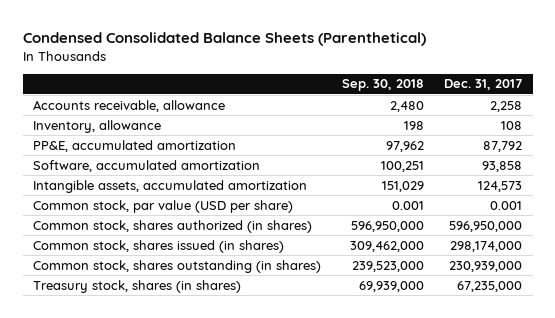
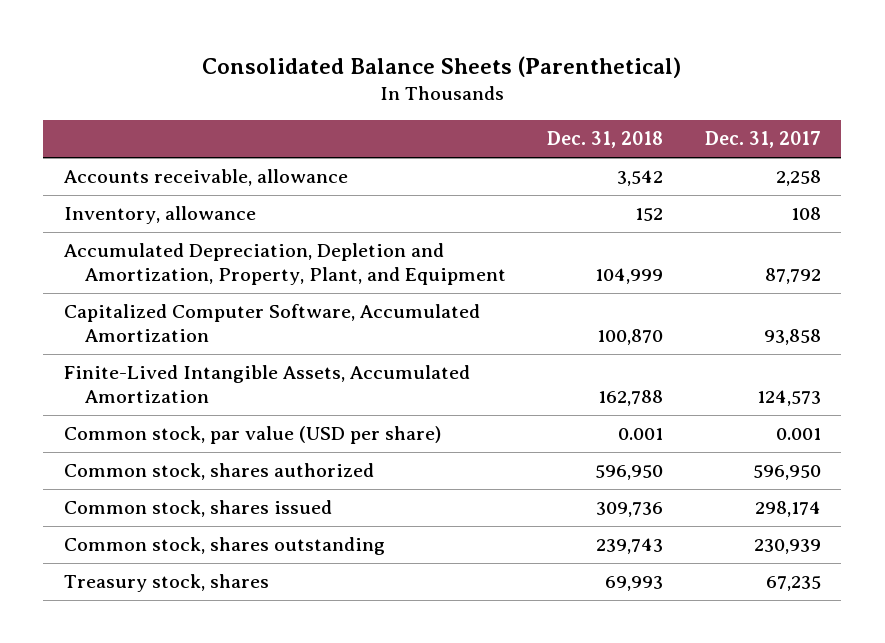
[22,32,426,47] Condensed Consolidated Balance Sheets (Parenthetical) -> [202,55,682,78] Consolidated Balance Sheets (Parenthetical)
[341,79,424,92] Sep. 30, 2018 -> none
none -> [547,131,664,149] Dec. 31, 2018
[33,139,237,152] PP&E, accumulated amortization -> [64,243,507,286] Accumulated Depreciation, Depletion and Amortization, Property, Plant, and Equipment
[33,159,261,172] Software, accumulated amortization -> [64,304,481,343] Capitalized Computer Software, Accumulated Amortization
[33,179,308,193] Intangible assets, accumulated amortization -> [64,365,471,404] Finite-Lived Intangible Assets, Accumulated Amortization
[33,219,313,233] Common stock, shares authorized (in shares) -> [64,463,375,481] Common stock, shares authorized
[449,220,523,232] 596,950,000 -> [752,465,821,481] 596,950
[33,239,285,253] Common stock, shares issued (in shares) -> [64,500,333,518] Common stock, shares issued
[450,240,523,252] 298,174,000 -> [754,501,821,518] 298,174
[33,259,322,273] Common stock, shares outstanding (in shares) -> [64,537,386,556] Common stock, shares outstanding
[449,260,523,272] 230,939,000 -> [753,539,821,555] 230,939
[33,279,242,293] Treasury stock, shares (in shares) -> [64,574,270,593] Treasury stock, shares
[457,280,523,292] 67,235,000 -> [765,576,821,592] 67,235

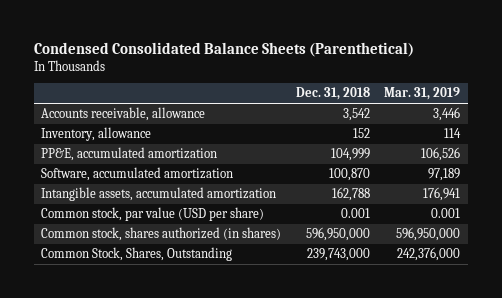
[202,55,682,78] Consolidated Balance Sheets (Parenthetical) -> [34,41,415,57] Condensed Consolidated Balance Sheets (Parenthetical)
[704,131,821,149] Dec. 31, 2017 -> none
none -> [384,87,461,101] Mar. 31, 2019
[64,243,507,286] Accumulated Depreciation, Depletion and Amortization, Property, Plant, and Equipment -> [41,147,218,162] PP&E, accumulated amortization
[64,304,481,343] Capitalized Computer Software, Accumulated Amortization -> [41,167,234,182] Software, accumulated amortization
[64,365,471,404] Finite-Lived Intangible Assets, Accumulated Amortization -> [41,187,277,202] Intangible assets, accumulated amortization
[64,500,333,518] Common stock, shares issued -> none
[64,574,270,593] Treasury stock, shares -> none
[64,463,375,481] Common stock, shares authorized -> [41,227,282,242] Common stock, shares authorized (in shares)
[595,465,664,481] 596,950 -> [305,227,370,242] 596,950,000
[64,537,386,556] Common stock, shares outstanding -> [41,247,233,262] Common Stock, Shares, Outstanding
[596,538,664,555] 239,743 -> [306,248,370,262] 239,743,000

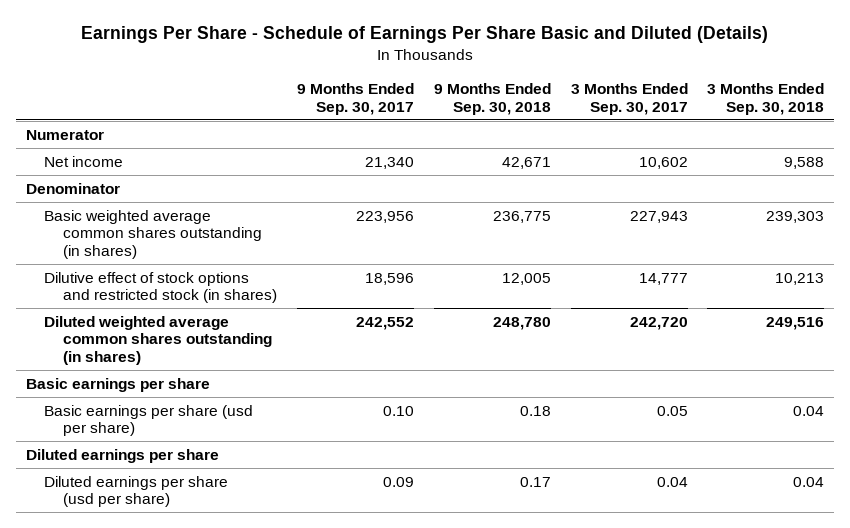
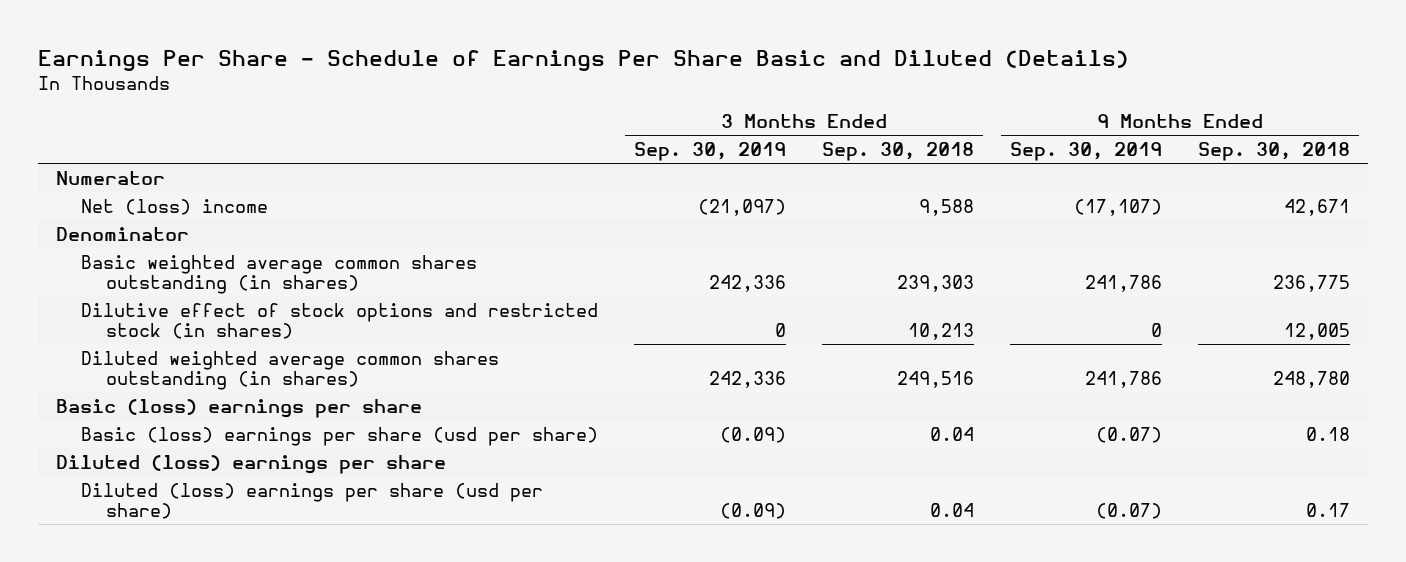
[296,83,414,115] 9 Months Ended Sep. 30, 2017 -> none
[570,83,688,115] 3 Months Ended Sep. 30, 2017 -> none
none -> [633,142,786,162] Sep. 30, 2019
none -> [1009,142,1162,162] Sep. 30, 2019
[44,155,124,167] Net income -> [81,198,269,215] Net (loss) income
[25,377,210,392] Basic earnings per share -> [56,398,423,418] Basic (loss) earnings per share
[44,404,254,437] Basic earnings per share (usd per share) -> [81,426,599,446] Basic (loss) earnings per share (usd per share)
[25,448,219,463] Diluted earnings per share -> [56,454,447,474] Diluted (loss) earnings per share
[44,475,229,508] Diluted earnings per share (usd per share) -> [81,482,544,520] Diluted (loss) earnings per share (usd per share)

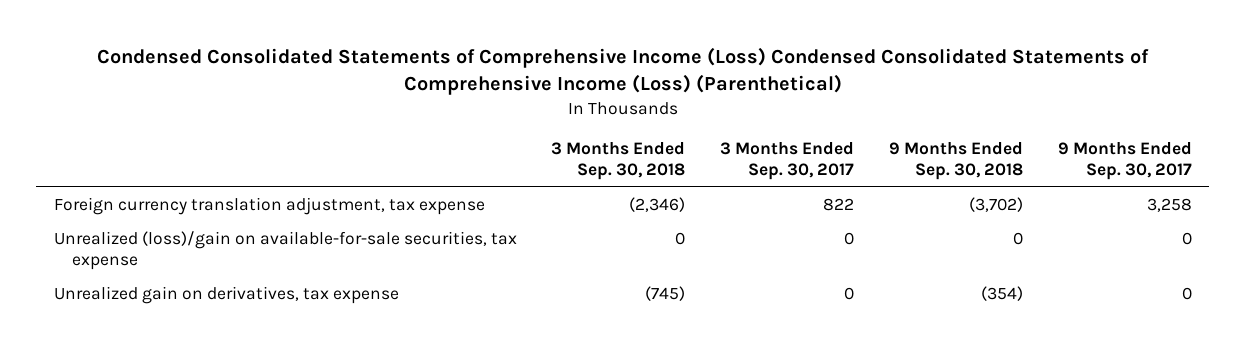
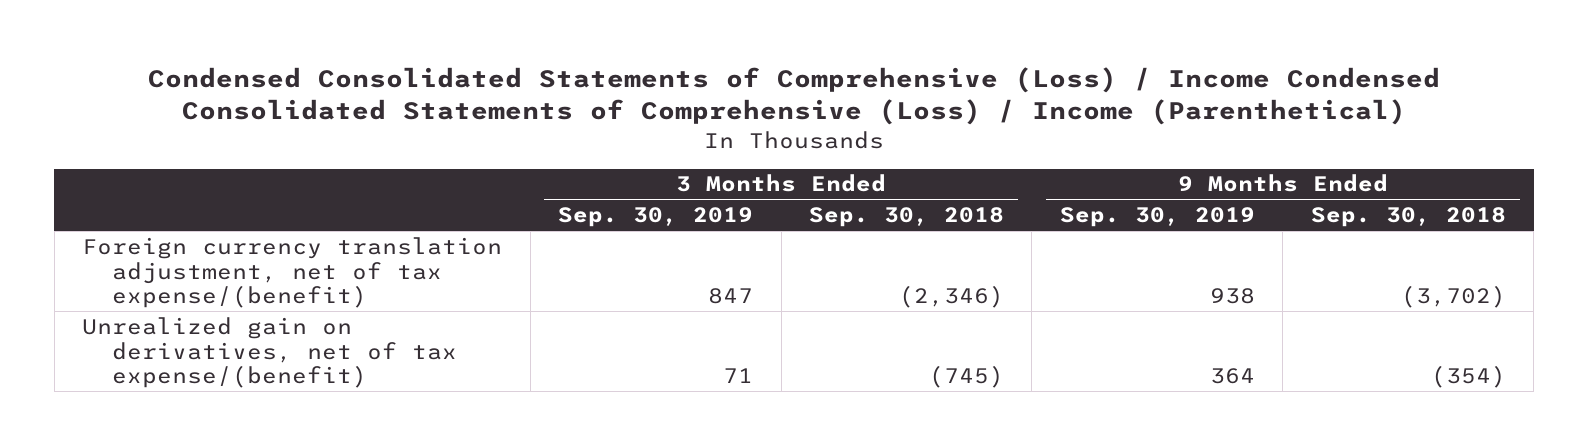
[96,47,1149,96] Condensed Consolidated Statements of Comprehensive Income (Loss) Condensed Consolidated Statements of Comprehensive Income (Loss) (Parenthetical) -> [148,66,1441,126] Condensed Consolidated Statements of Comprehensive (Loss) / Income Condensed Consolidated Statements of Comprehensive (Loss) / Income (Parenthetical)
[720,141,855,180] 3 Months Ended Sep. 30, 2017 -> none
[1057,141,1192,180] 9 Months Ended Sep. 30, 2017 -> none
none -> [558,207,754,228] Sep. 30, 2019
none -> [1059,207,1255,228] Sep. 30, 2019
[53,230,517,270] Unrealized (loss)/gain on available-for-sale securities, tax expense -> none
[53,196,485,215] Foreign currency translation adjustment, tax expense -> [82,236,503,309] Foreign currency translation adjustment, net of tax expense/(benefit)
[53,285,399,304] Unrealized gain on derivatives, tax expense -> [82,316,458,389] Unrealized gain on derivatives, net of tax expense/(benefit)

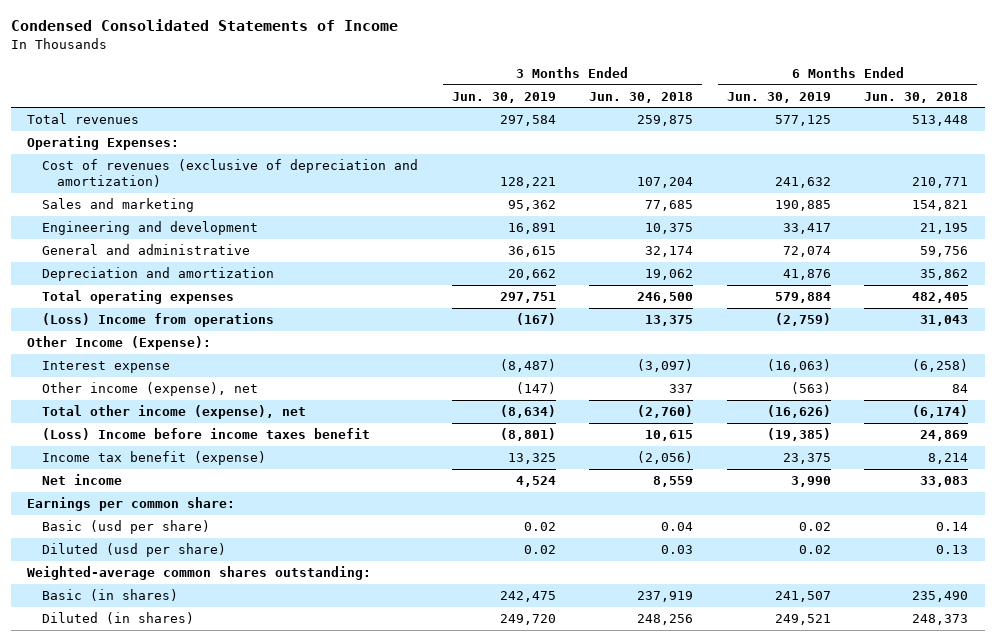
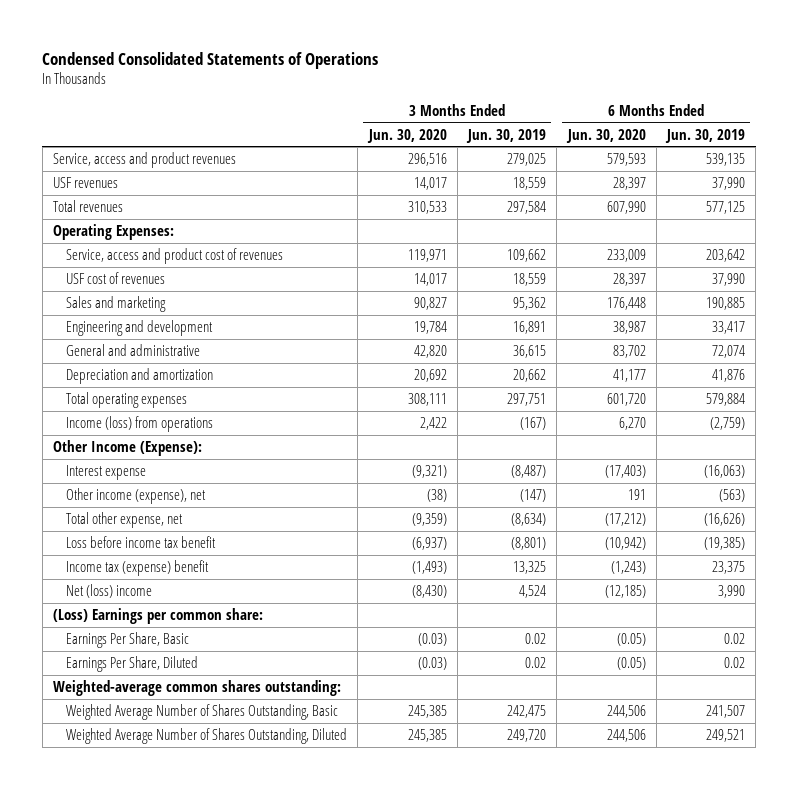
[10,19,398,32] Condensed Consolidated Statements of Income -> [42,51,379,69] Condensed Consolidated Statements of Operations
[589,91,694,103] Jun. 30, 2018 -> none
[864,91,969,103] Jun. 30, 2018 -> none
none -> [366,128,447,143] Jun. 30, 2020
none -> [565,128,646,143] Jun. 30, 2020
none -> [53,151,237,168] Service, access and product revenues
none -> [53,176,119,188] USF revenues
[42,159,419,188] Cost of revenues (exclusive of depreciation and amortization) -> none
none -> [66,247,284,264] Service, access and product cost of revenues
none -> [66,271,166,284] USF cost of revenues
[42,313,275,328] (Loss) Income from operations -> [66,415,214,432] Income (loss) from operations
[42,405,307,420] Total other income (expense), net -> [66,511,184,528] Total other expense, net
[42,428,371,441] (Loss) Income before income taxes benefit -> [66,535,217,548] Loss before income tax benefit
[42,451,267,466] Income tax benefit (expense) -> [66,559,210,576] Income tax (expense) benefit
[42,474,123,486] Net income -> [66,583,153,598] Net (loss) income
[27,497,236,512] Earnings per common share: -> [53,607,264,624] (Loss) Earnings per common share:
[42,520,211,535] Basic (usd per share) -> [66,631,190,648] Earnings Per Share, Basic
[42,543,227,558] Diluted (usd per share) -> [66,655,199,672] Earnings Per Share, Diluted
[42,589,179,602] Basic (in shares) -> [66,703,339,720] Weighted Average Number of Shares Outstanding, Basic
[42,612,195,625] Diluted (in shares) -> [66,727,348,744] Weighted Average Number of Shares Outstanding, Diluted

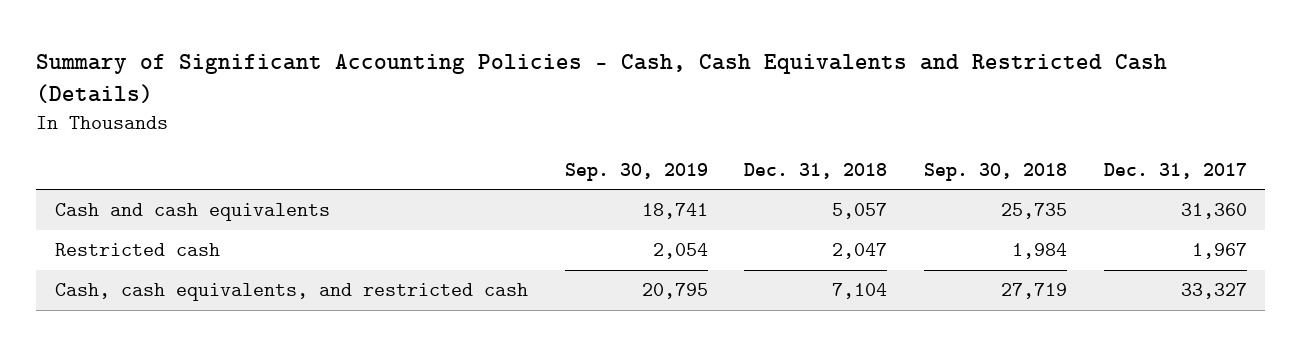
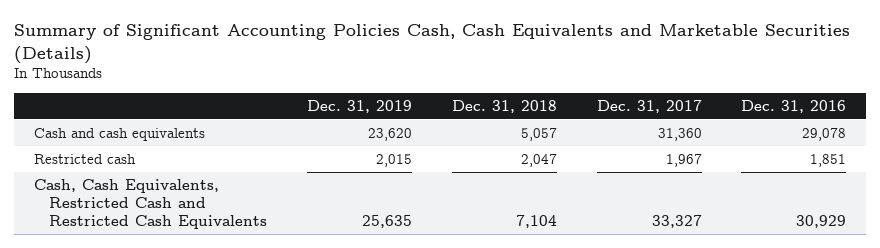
[36,53,1168,103] Summary of Significant Accounting Policies - Cash, Cash Equivalents and Restricted Cash (Details) -> [13,24,850,64] Summary of Significant Accounting Policies Cash, Cash Equivalents and Marketable Securities (Details)
[564,162,708,181] Sep. 30, 2019 -> none
[924,162,1068,181] Sep. 30, 2018 -> none
none -> [306,99,412,113] Dec. 31, 2019
none -> [741,99,847,113] Dec. 31, 2016
[54,283,528,302] Cash, cash equivalents, and restricted cash -> [33,178,268,229] Cash, Cash Equivalents, Restricted Cash and Restricted Cash Equivalents

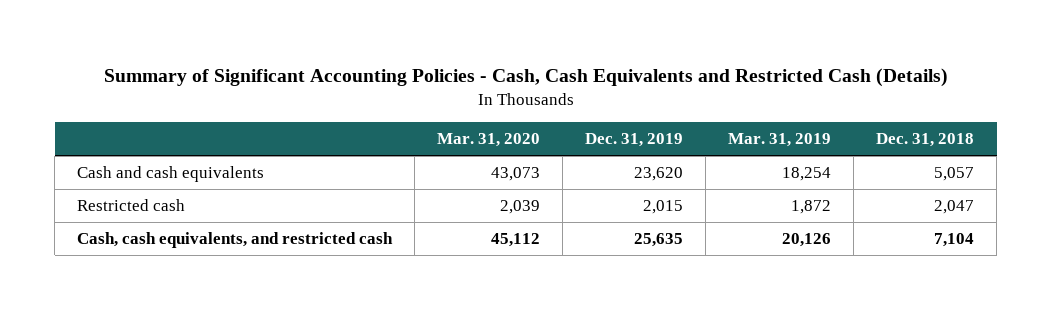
[13,24,850,64] Summary of Significant Accounting Policies Cash, Cash Equivalents and Marketable Securities (Details) -> [103,67,948,87] Summary of Significant Accounting Policies - Cash, Cash Equivalents and Restricted Cash (Details)
[596,99,702,113] Dec. 31, 2017 -> none
[741,99,847,113] Dec. 31, 2016 -> none
none -> [437,133,541,148] Mar. 31, 2020
none -> [728,133,832,148] Mar. 31, 2019
[33,178,268,229] Cash, Cash Equivalents, Restricted Cash and Restricted Cash Equivalents -> [77,232,394,249] Cash, cash equivalents, and restricted cash

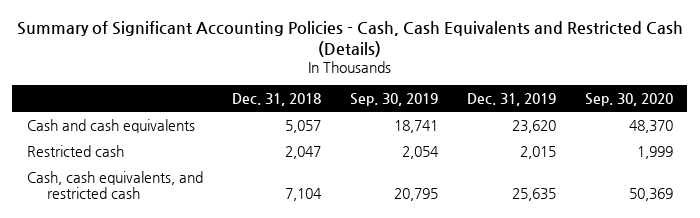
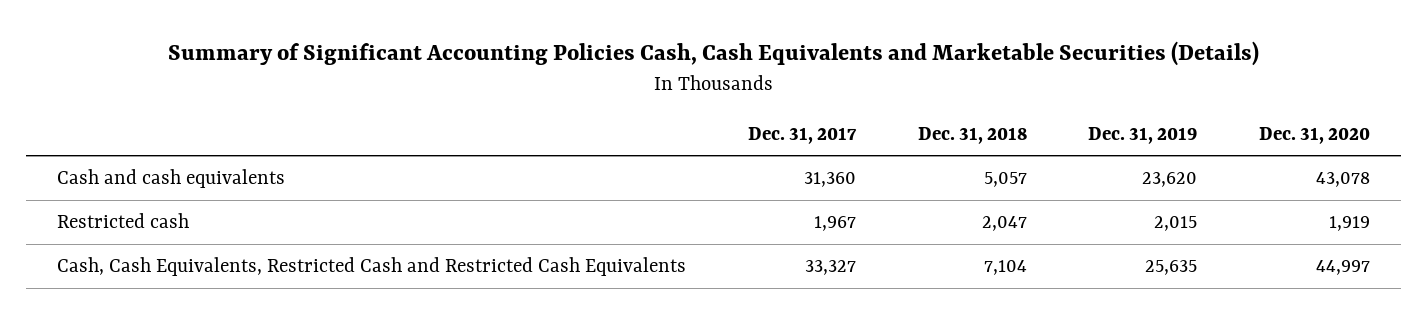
[16,20,683,57] Summary of Significant Accounting Policies - Cash, Cash Equivalents and Restricted Cash (Details) -> [167,40,1259,66] Summary of Significant Accounting Policies Cash, Cash Equivalents and Marketable Securities (Details)
[349,92,438,106] Sep. 30, 2019 -> none
[584,92,673,106] Sep. 30, 2020 -> none
none -> [747,126,857,144] Dec. 31, 2017
none -> [1259,126,1371,144] Dec. 31, 2020
[26,170,203,200] Cash, cash equivalents, and restricted cash -> [56,257,686,277] Cash, Cash Equivalents, Restricted Cash and Restricted Cash Equivalents

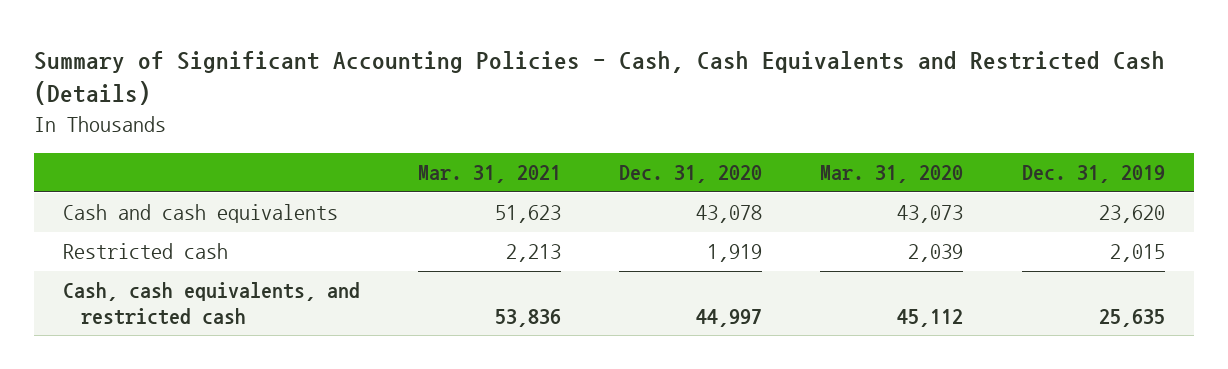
[167,40,1259,66] Summary of Significant Accounting Policies Cash, Cash Equivalents and Marketable Securities (Details) -> [33,50,1165,106] Summary of Significant Accounting Policies - Cash, Cash Equivalents and Restricted Cash (Details)
[747,126,857,144] Dec. 31, 2017 -> none
[917,126,1027,144] Dec. 31, 2018 -> none
none -> [418,165,562,184] Mar. 31, 2021
none -> [820,165,964,184] Mar. 31, 2020
[56,257,686,277] Cash, Cash Equivalents, Restricted Cash and Restricted Cash Equivalents -> [62,282,360,325] Cash, cash equivalents, and restricted cash

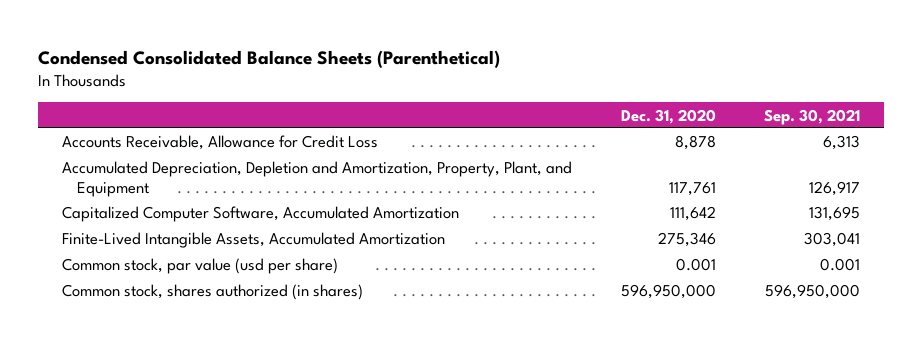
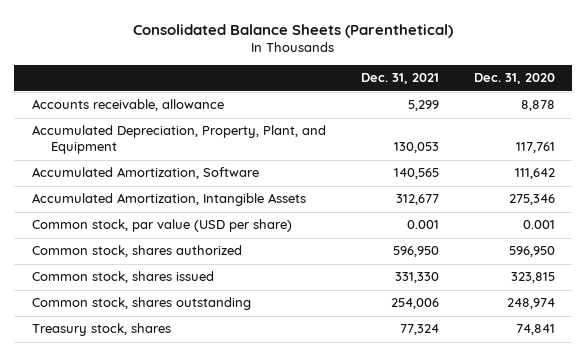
[38,49,501,68] Condensed Consolidated Balance Sheets (Parenthetical) -> [133,23,454,38] Consolidated Balance Sheets (Parenthetical)
[763,108,860,125] Sep. 30, 2021 -> none
none -> [360,73,439,85] Dec. 31, 2021
[62,135,379,151] Accounts Receivable, Allowance for Credit Loss -> [31,99,224,112] Accounts receivable, allowance
[62,161,573,197] Accumulated Depreciation, Depletion and Amortization, Property, Plant, and Equipment -> [31,125,326,155] Accumulated Depreciation, Property, Plant, and Equipment
[62,206,460,223] Capitalized Computer Software, Accumulated Amortization -> [31,167,259,180] Accumulated Amortization, Software
[62,232,446,249] Finite-Lived Intangible Assets, Accumulated Amortization -> [31,193,306,207] Accumulated Amortization, Intangible Assets
[62,258,339,275] Common stock, par value (usd per share) -> [31,219,292,233] Common stock, par value (USD per share)
[62,284,364,301] Common stock, shares authorized (in shares) -> [31,245,242,258] Common stock, shares authorized
[620,284,716,300] 596,950,000 -> [508,246,555,258] 596,950
none -> [31,271,214,284] Common stock, shares issued
none -> [31,297,251,311] Common stock, shares outstanding
none -> [31,323,171,337] Treasury stock, shares

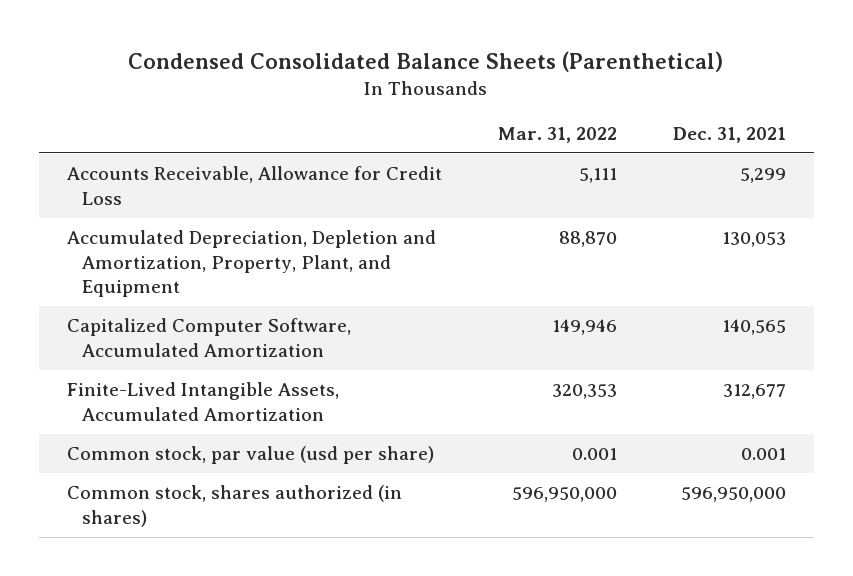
[133,23,454,38] Consolidated Balance Sheets (Parenthetical) -> [128,50,724,72] Condensed Consolidated Balance Sheets (Parenthetical)
[473,73,555,85] Dec. 31, 2020 -> none
none -> [497,126,617,143] Mar. 31, 2022
[31,271,214,284] Common stock, shares issued -> none
[31,297,251,311] Common stock, shares outstanding -> none
[31,323,171,337] Treasury stock, shares -> none
[31,99,224,112] Accounts receivable, allowance -> [67,166,443,205] Accounts Receivable, Allowance for Credit Loss
[31,125,326,155] Accumulated Depreciation, Property, Plant, and Equipment -> [67,230,437,298] Accumulated Depreciation, Depletion and Amortization, Property, Plant, and Equipment
[31,167,259,180] Accumulated Amortization, Software -> [67,318,352,357] Capitalized Computer Software, Accumulated Amortization
[31,193,306,207] Accumulated Amortization, Intangible Assets -> [67,382,340,421] Finite-Lived Intangible Assets, Accumulated Amortization
[31,219,292,233] Common stock, par value (USD per share) -> [67,446,435,465] Common stock, par value (usd per share)
[31,245,242,258] Common stock, shares authorized -> [67,485,403,527] Common stock, shares authorized (in shares)
[392,246,439,258] 596,950 -> [680,487,786,503] 596,950,000

